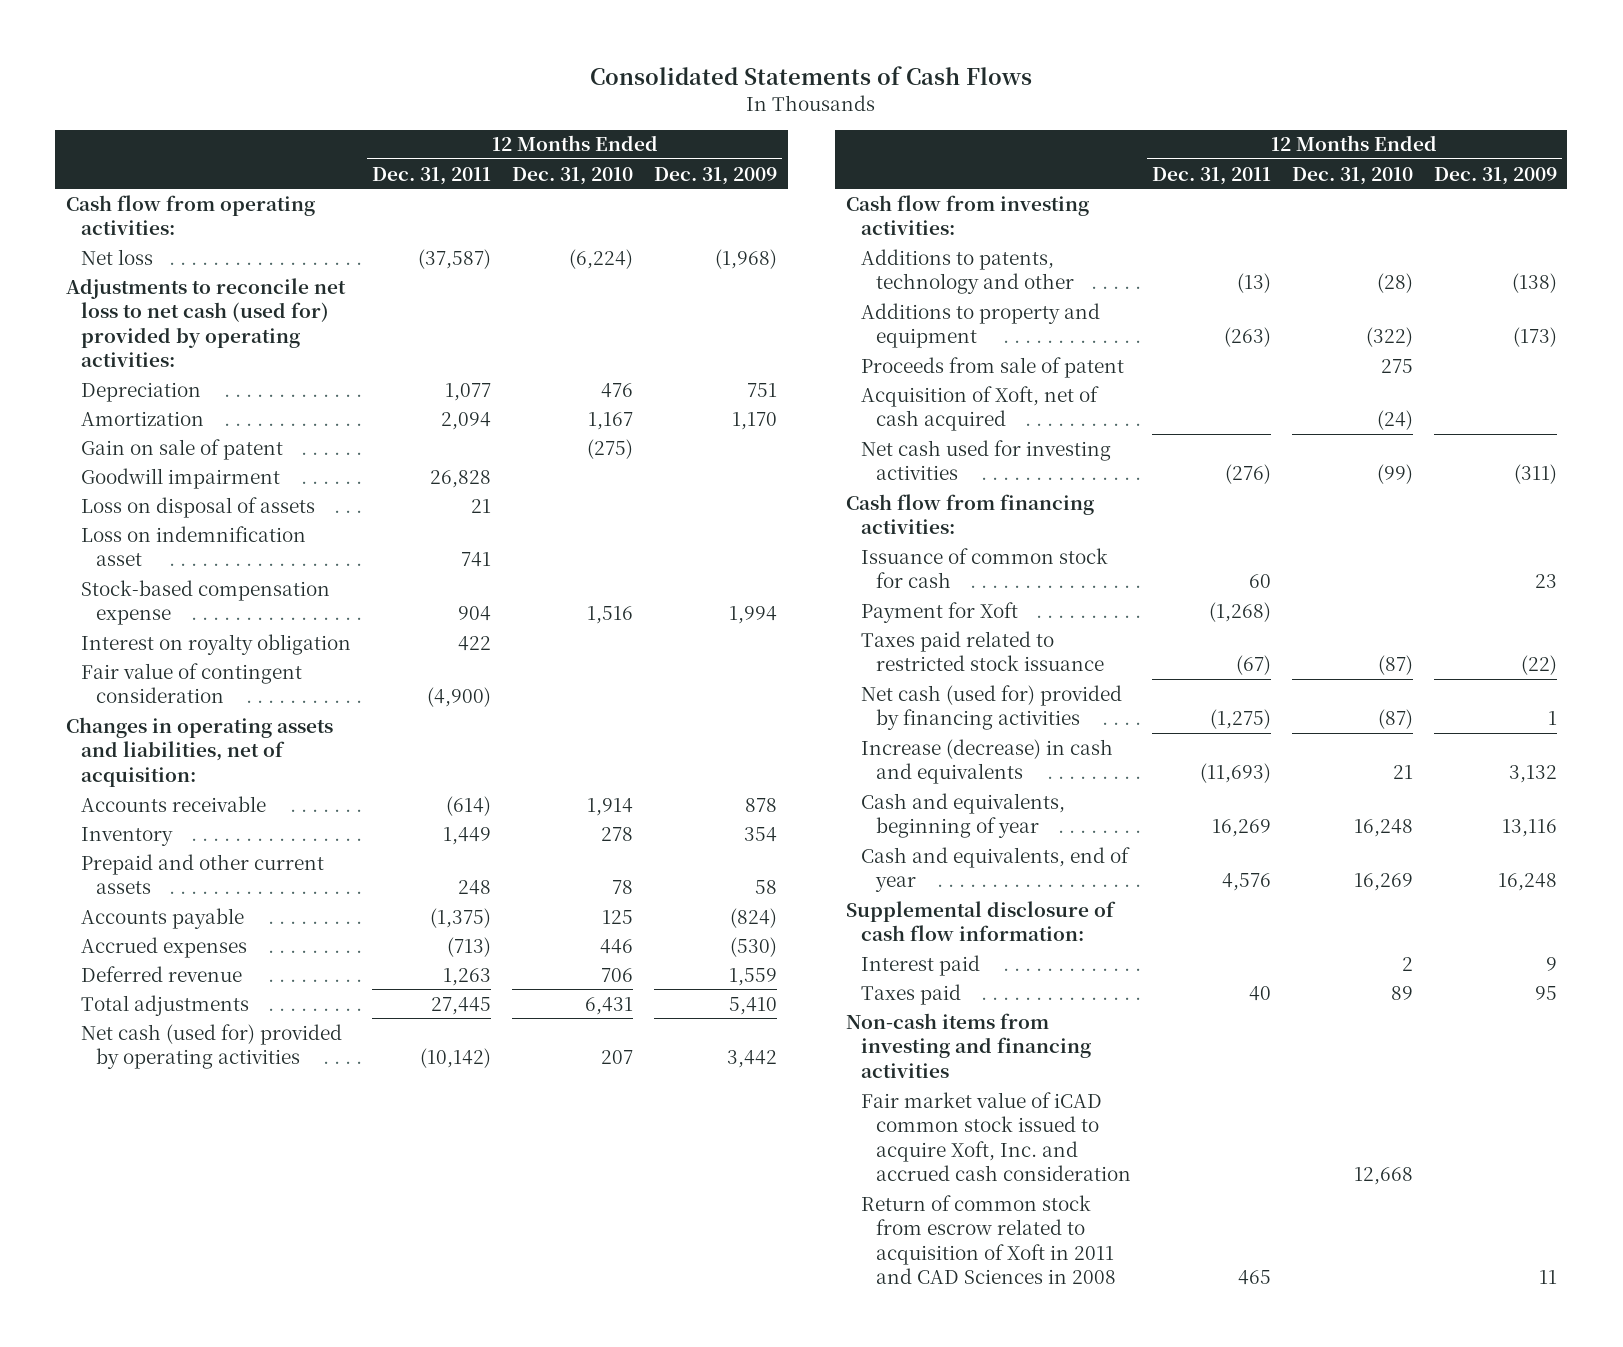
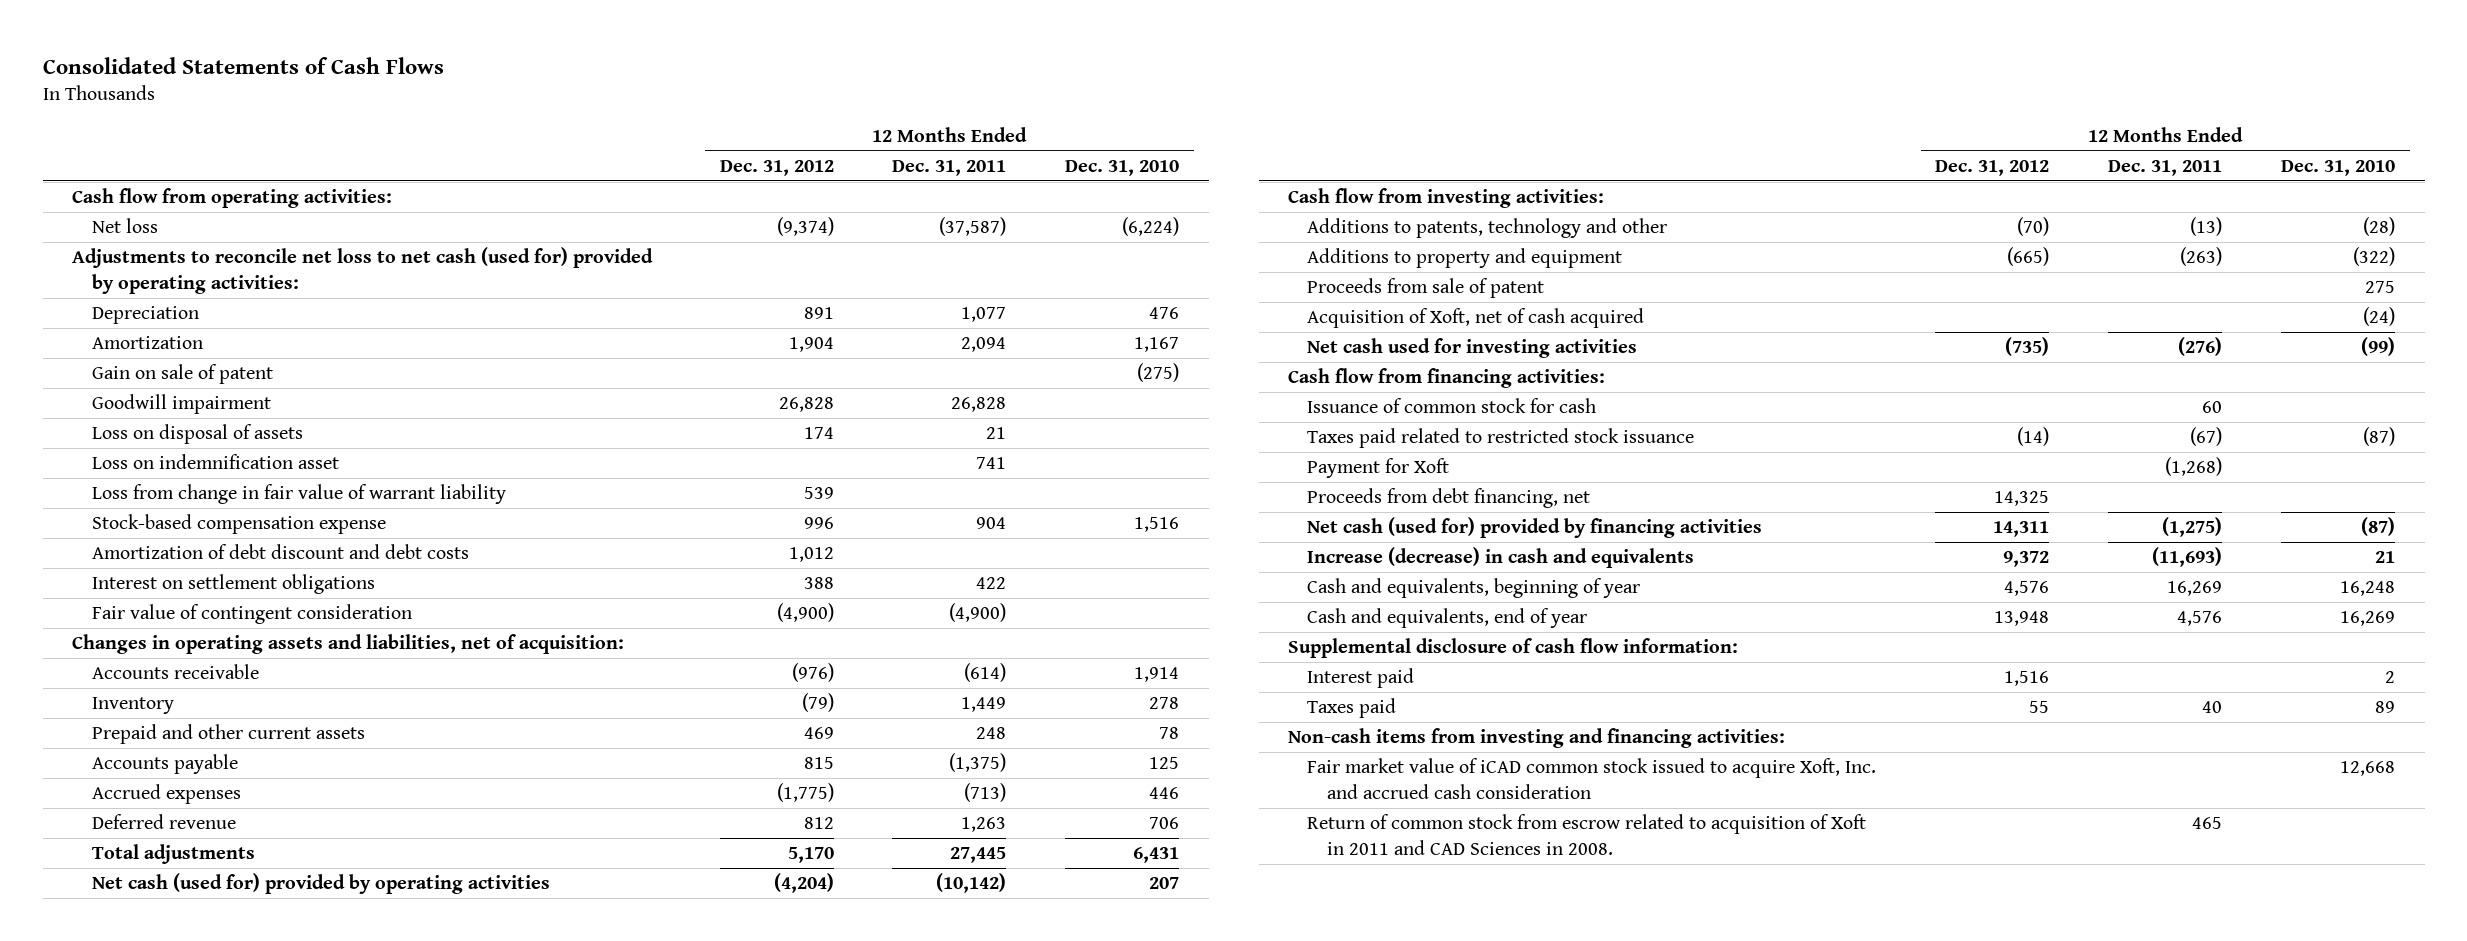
[654,166,778,185] Dec. 31, 2009 -> none
none -> [719,159,834,176] Dec. 31, 2012
none -> [91,484,506,505] Loss from change in fair value of warrant liability
none -> [91,544,469,560] Amortization of debt discount and debt costs
[80,633,351,655] Interest on royalty obligation -> [91,574,375,595] Interest on settlement obligations
[860,601,1018,623] Payment for Xoft -> [1307,458,1450,479] Payment for Xoft
none -> [1307,488,1591,509] Proceeds from debt financing, net
[845,1012,1091,1078] Non-cash items from investing and financing activities -> [1288,728,1786,749] Non-cash items from investing and financing activities:
[860,1194,1116,1285] Return of common stock from escrow related to acquisition of Xoft in 2011 and CAD Sciences in 2008 -> [1307,814,1867,855] Return of common stock from escrow related to acquisition of Xoft in 2011 and CAD Sciences in 2008.

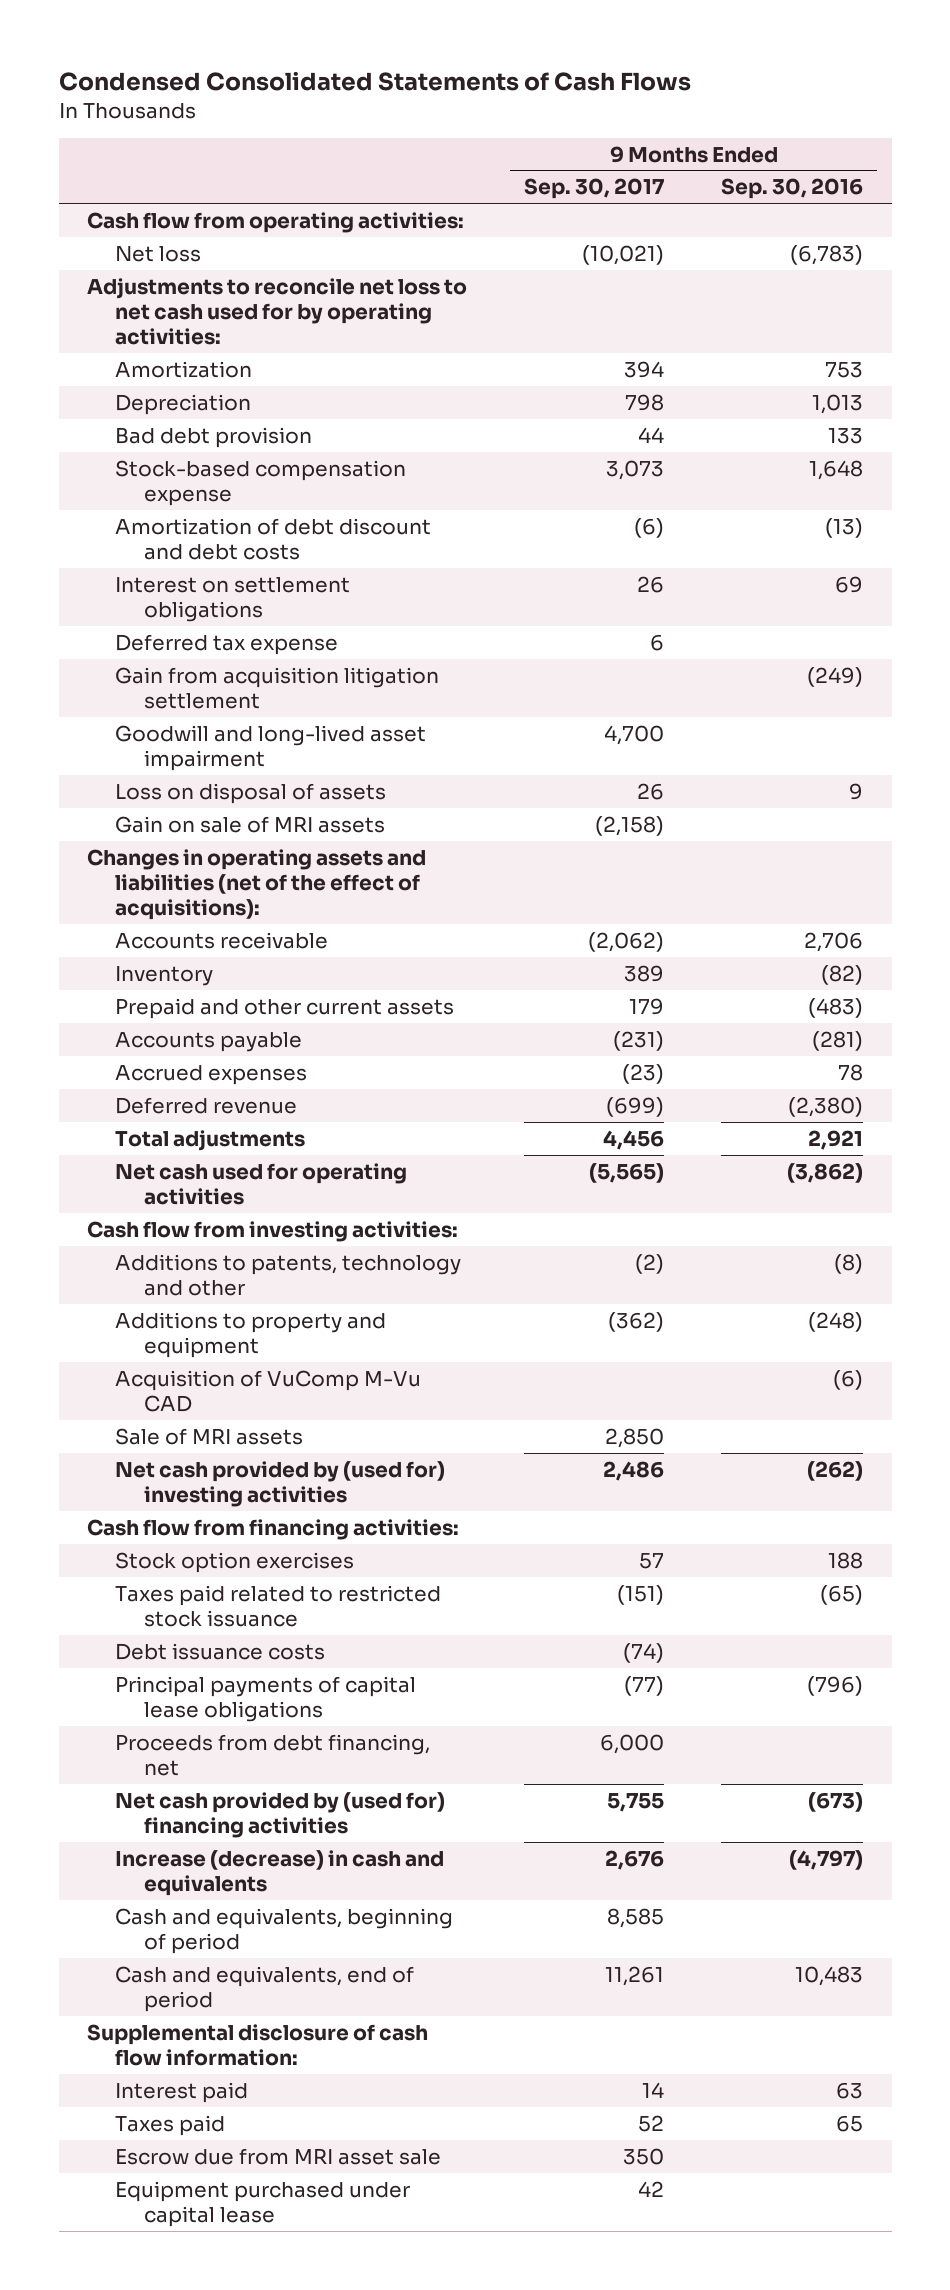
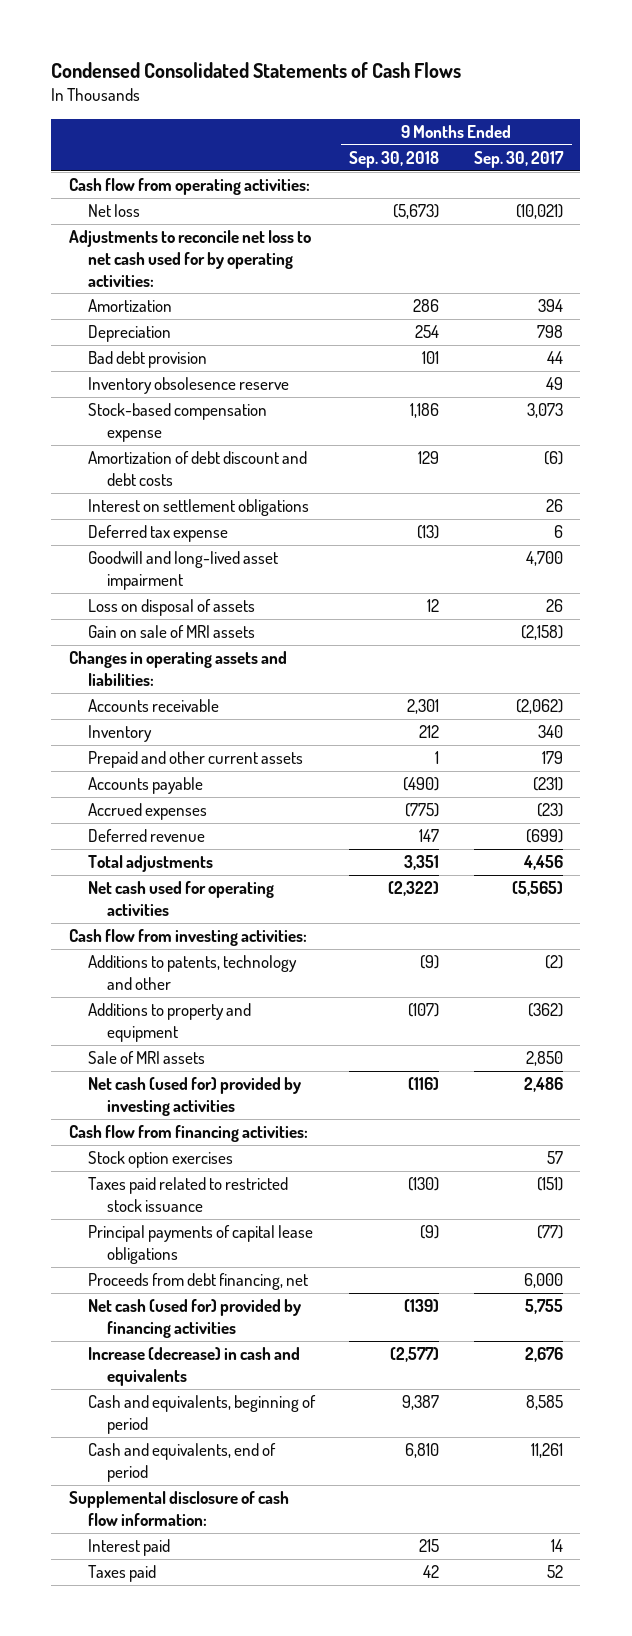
[721,178,864,200] Sep. 30, 2016 -> none
none -> [349,150,440,168] Sep. 30, 2018
none -> [87,377,289,395] Inventory obsolesence reserve
[115,666,440,709] Gain from acquisition litigation settlement -> none
[87,848,427,921] Changes in operating assets and liabilities (net of the effect of acquisitions): -> [68,651,287,686] Changes in operating assets and liabilities:
[624,964,665,982] 389 -> [537,725,563,739] 340
[115,1369,422,1412] Acquisition of VuComp M-Vu CAD -> none
[115,1460,446,1507] Net cash provided by (used for) investing activities -> [87,1077,301,1116] Net cash (used for) provided by investing activities
[115,1642,326,1660] Debt issuance costs -> none
[115,1791,446,1838] Net cash provided by (used for) financing activities -> [87,1299,301,1338] Net cash (used for) provided by financing activities
[115,2147,442,2165] Escrow due from MRI asset sale -> none
[115,2180,411,2227] Equipment purchased under capital lease -> none

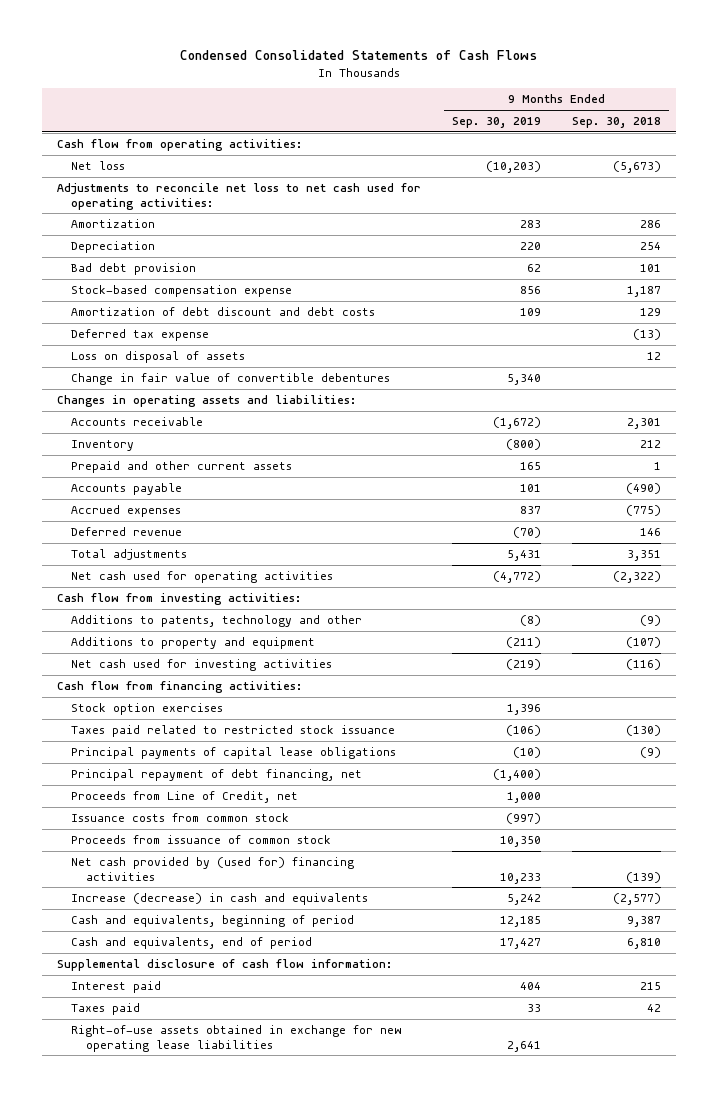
[473,150,564,168] Sep. 30, 2017 -> none
none -> [452,117,542,129] Sep. 30, 2019
[68,230,311,287] Adjustments to reconcile net loss to net cash used for by operating activities: -> [57,182,422,210] Adjustments to reconcile net loss to net cash used for operating activities:
[87,377,289,395] Inventory obsolesence reserve -> none
[410,403,440,419] 1,186 -> [626,285,661,297] 1,187
[87,499,309,517] Interest on settlement obligations -> none
[87,551,278,590] Goodwill and long-lived asset impairment -> none
[87,625,255,639] Gain on sale of MRI assets -> none
none -> [71,372,391,385] Change in fair value of convertible debentures
[419,829,440,843] 147 -> [639,527,661,536] 146
[87,1051,205,1065] Sale of MRI assets -> none
[87,1077,301,1116] Net cash (used for) provided by investing activities -> [71,658,333,671] Net cash used for investing activities
[87,1273,308,1291] Proceeds from debt financing, net -> none
none -> [71,768,363,781] Principal repayment of debt financing, net
none -> [71,790,299,803] Proceeds from Line of Credit, net
none -> [71,812,290,822] Issuance costs from common stock
none -> [71,834,332,844] Proceeds from issuance of common stock
[87,1299,301,1338] Net cash (used for) provided by financing activities -> [71,856,355,881] Net cash provided by (used for) financing activities
none -> [71,1024,403,1052] Right-of-use assets obtained in exchange for new operating lease liabilities

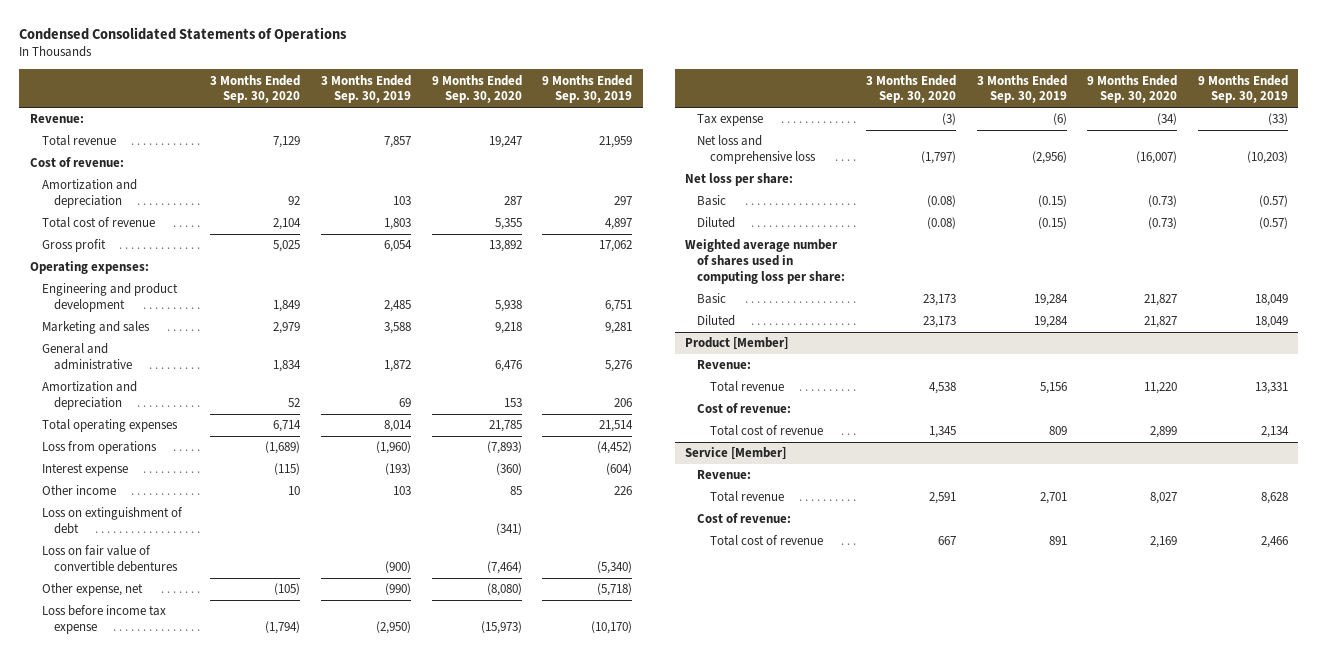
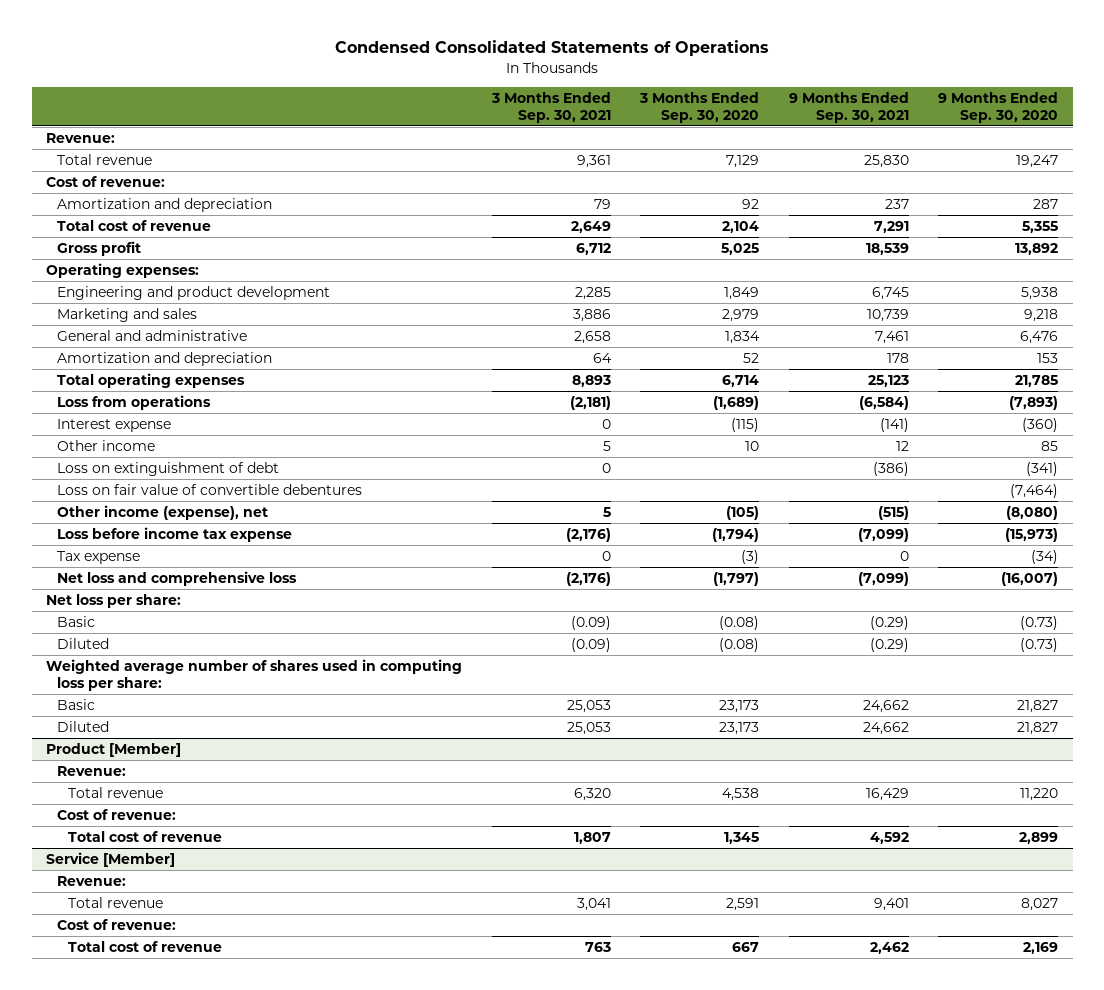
[321,74,412,104] 3 Months Ended Sep. 30, 2019 -> none
[542,74,633,104] 9 Months Ended Sep. 30, 2019 -> none
none -> [490,91,611,123] 3 Months Ended Sep. 30, 2021
none -> [788,91,909,123] 9 Months Ended Sep. 30, 2021
[41,583,143,597] Other expense, net -> [56,504,268,520] Other income (expense), net

